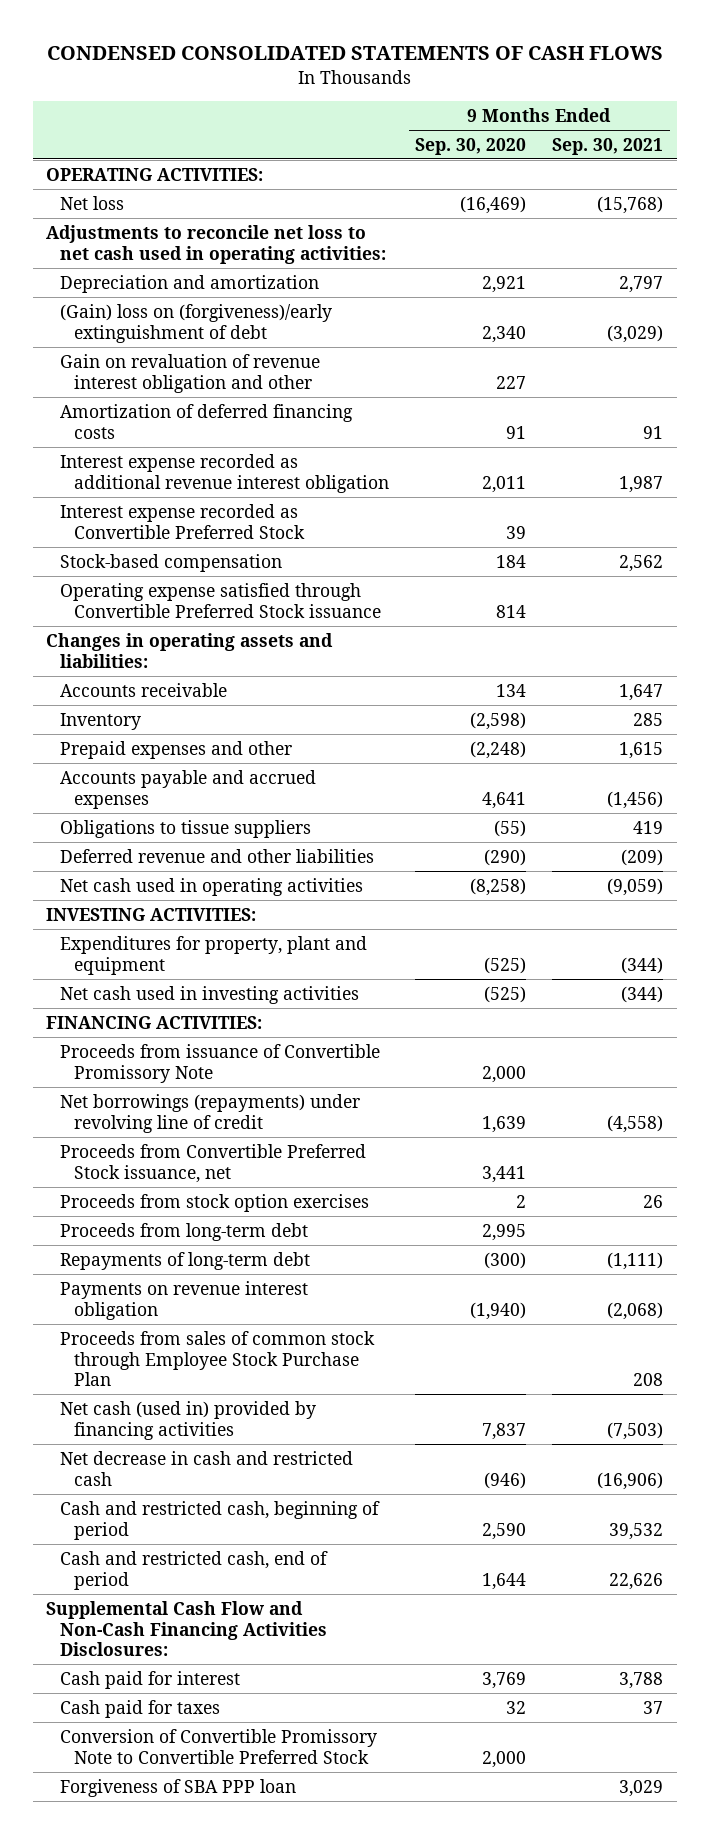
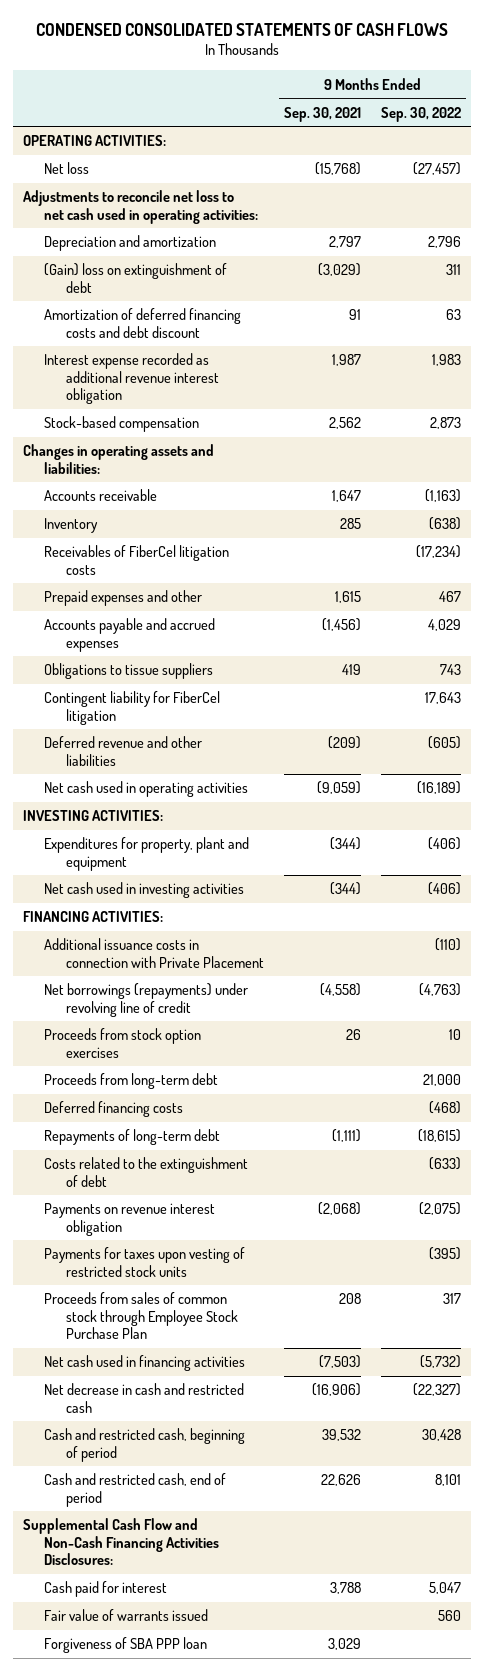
[415,137,527,155] Sep. 30, 2020 -> none
none -> [381,106,462,122] Sep. 30, 2022
[60,353,321,393] Gain on revaluation of revenue interest obligation and other -> none
[60,303,333,343] (Gain) loss on (forgiveness)/early extinguishment of debt -> [44,263,228,293] (Gain) loss on extinguishment of debt
[60,403,354,439] Amortization of deferred financing costs -> [44,308,242,338] Amortization of deferred financing costs and debt discount
[60,503,305,539] Interest expense recorded as Convertible Preferred Stock -> none
[60,582,381,618] Operating expense satisfied through Convertible Preferred Stock issuance -> none
none -> [44,545,230,575] Receivables of FiberCel litigation costs
none -> [44,691,221,725] Contingent liability for FiberCel litigation
[60,1043,381,1083] Proceeds from issuance of Convertible Promissory Note -> none
none -> [44,938,265,968] Additional issuance costs in connection with Private Placement
[60,1143,367,1183] Proceeds from Convertible Preferred Stock issuance, net -> none
none -> [44,1101,184,1118] Deferred financing costs
none -> [44,1157,249,1187] Costs related to the extinguishment of debt
none -> [44,1247,246,1277] Payments for taxes upon vesting of restricted stock units
[60,1400,317,1440] Net cash (used in) provided by financing activities -> [44,1355,246,1372] Net cash used in financing activities
[60,1699,221,1718] Cash paid for taxes -> none
[60,1728,378,1764] Conversion of Convertible Promissory Note to Convertible Preferred Stock -> none
none -> [44,1609,209,1622] Fair value of warrants issued

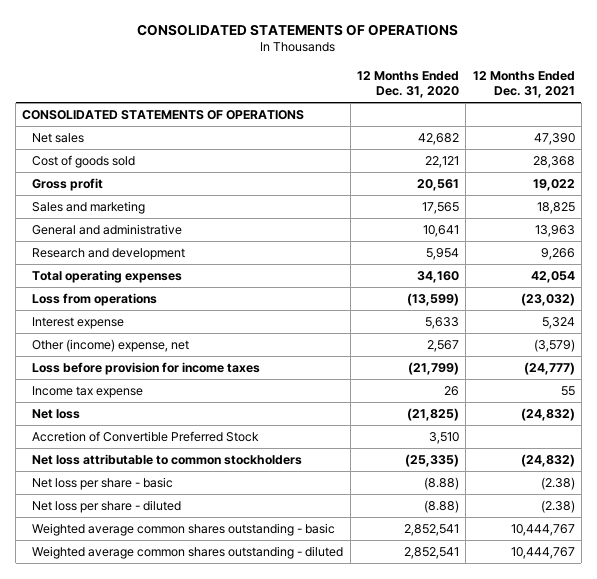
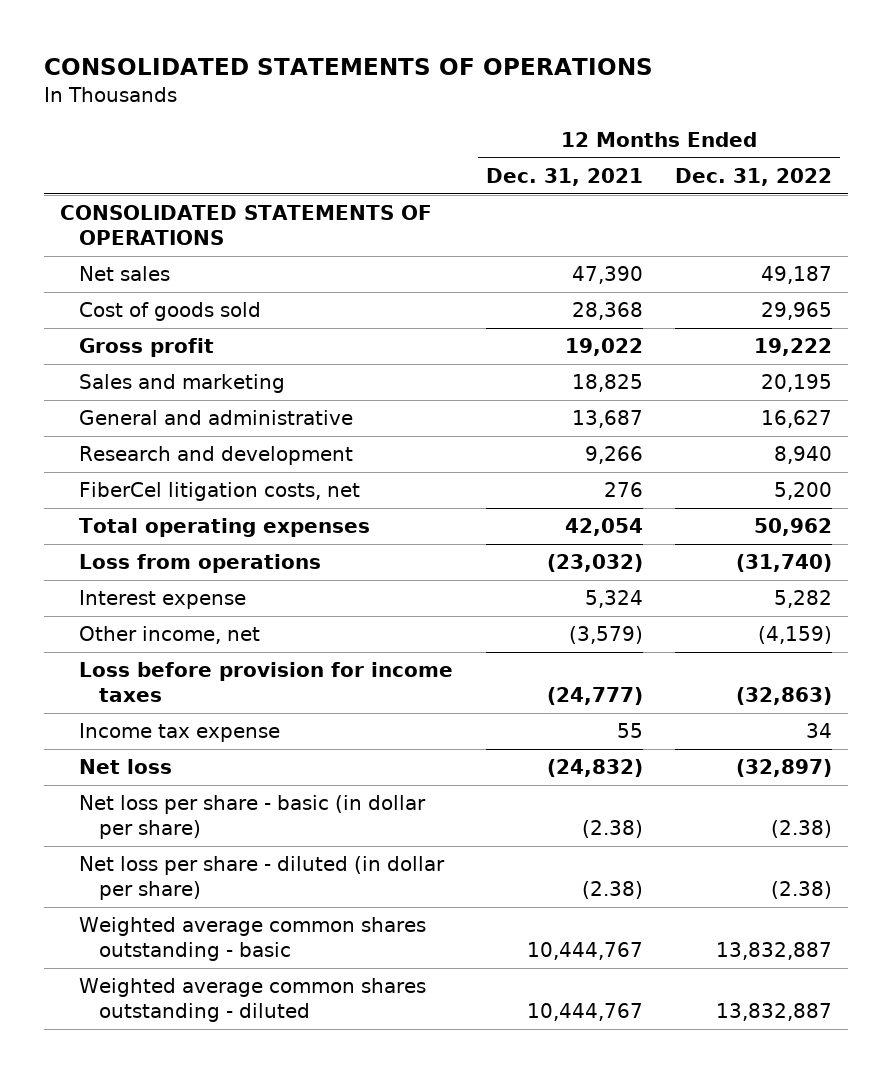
[357,70,460,99] 12 Months Ended Dec. 31, 2020 -> none
none -> [674,168,832,187] Dec. 31, 2022
[534,225,575,238] 13,963 -> [571,410,643,429] 13,687
none -> [79,482,361,502] FiberCel litigation costs, net
[32,339,190,353] Other (income) expense, net -> [79,626,261,645] Other income, net
[32,431,260,443] Accretion of Convertible Preferred Stock -> none
[32,454,303,466] Net loss attributable to common stockholders -> none
[32,477,174,491] Net loss per share - basic -> [79,795,427,840] Net loss per share - basic (in dollar per share)
[32,500,182,514] Net loss per share - diluted -> [79,856,446,901] Net loss per share - diluted (in dollar per share)

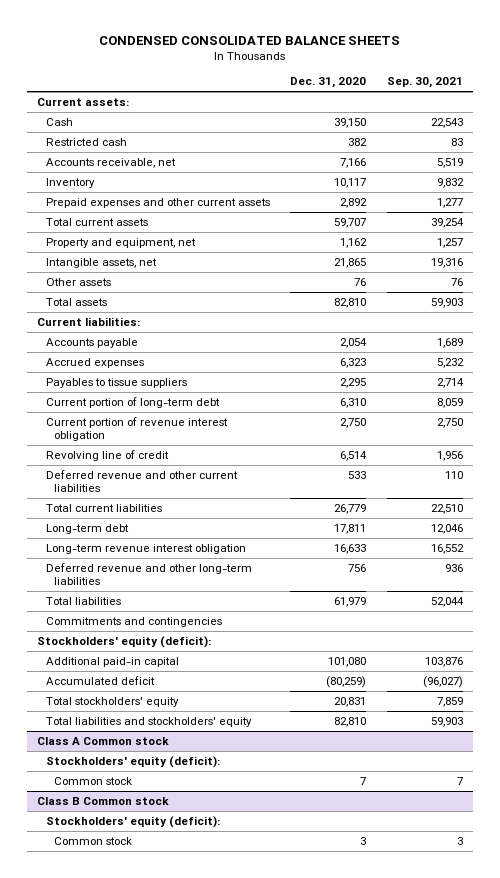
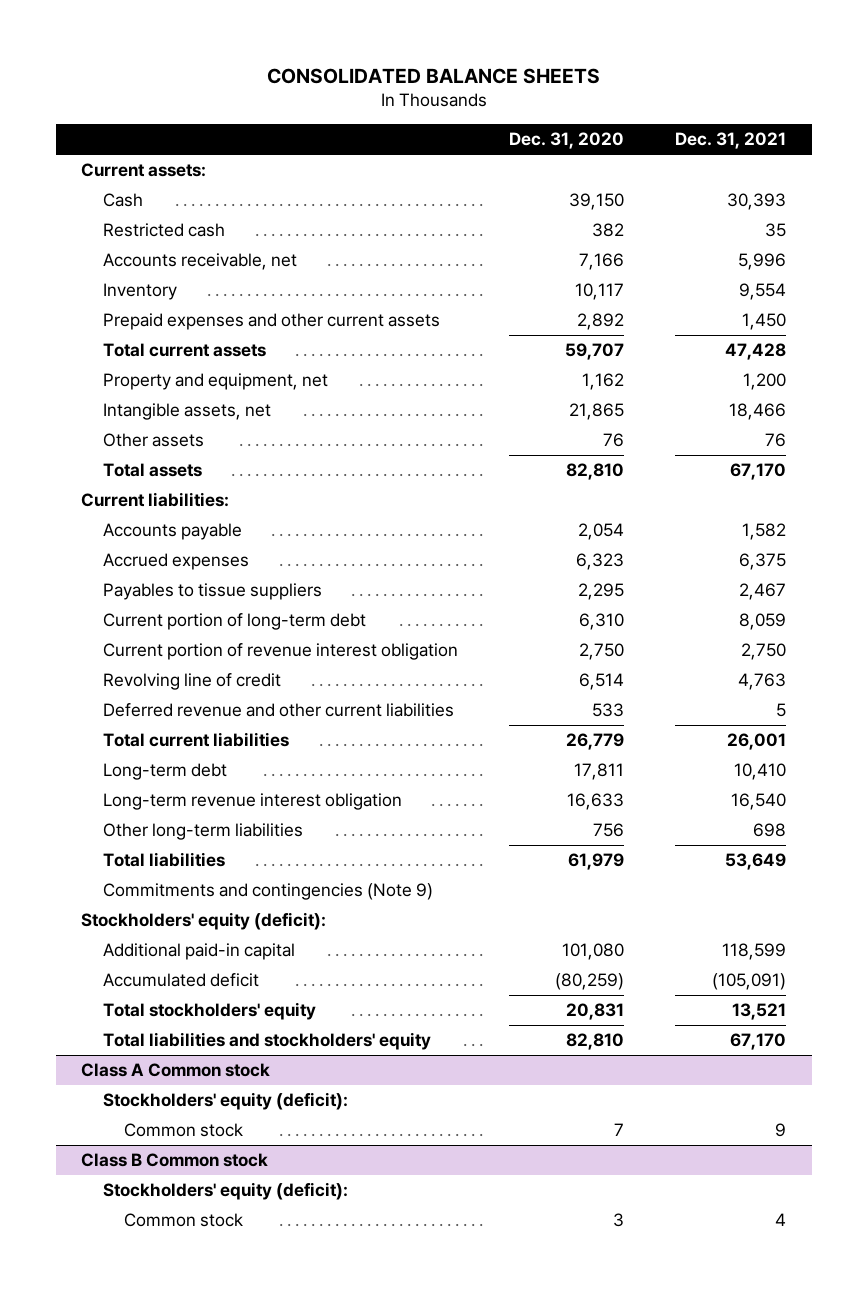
[99,35,401,45] CONDENSED CONSOLIDATED BALANCE SHEETS -> [266,67,600,84] CONSOLIDATED BALANCE SHEETS
[386,77,463,89] Sep. 30, 2021 -> none
none -> [675,132,787,150] Dec. 31, 2021
[45,562,252,586] Deferred revenue and other long-term liabilities -> [102,823,303,841] Other long-term liabilities
[45,616,222,627] Commitments and contingencies -> [102,883,433,901] Commitments and contingencies (Note 9)

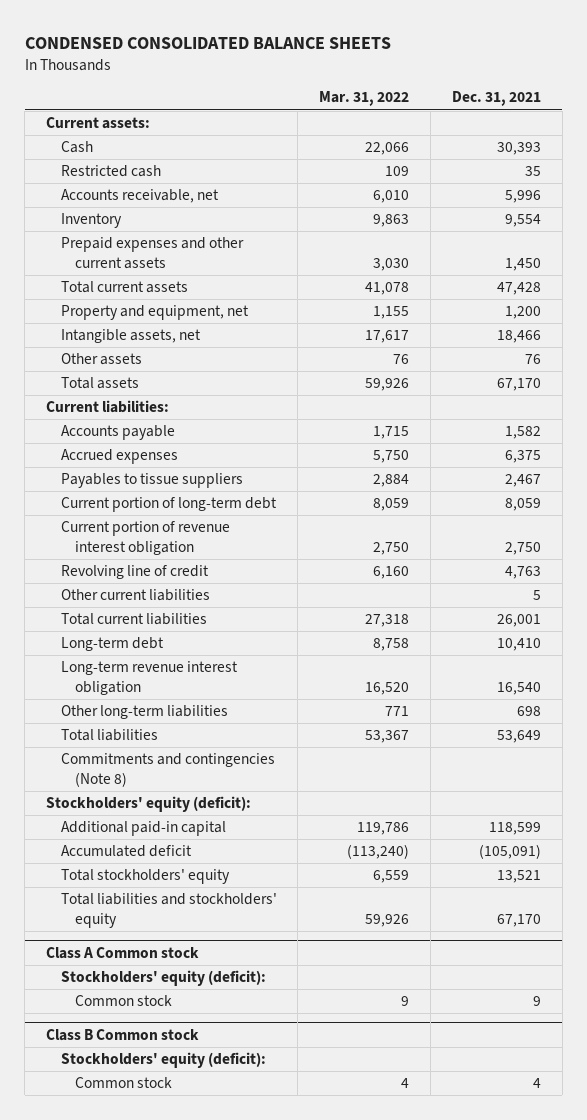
[266,67,600,84] CONSOLIDATED BALANCE SHEETS -> [24,36,391,49] CONDENSED CONSOLIDATED BALANCE SHEETS
[509,132,625,150] Dec. 31, 2020 -> none
none -> [319,91,410,107] Mar. 31, 2022
[102,703,454,718] Deferred revenue and other current liabilities -> [60,589,210,602] Other current liabilities
[102,883,433,901] Commitments and contingencies (Note 9) -> [60,753,275,788] Commitments and contingencies (Note 8)

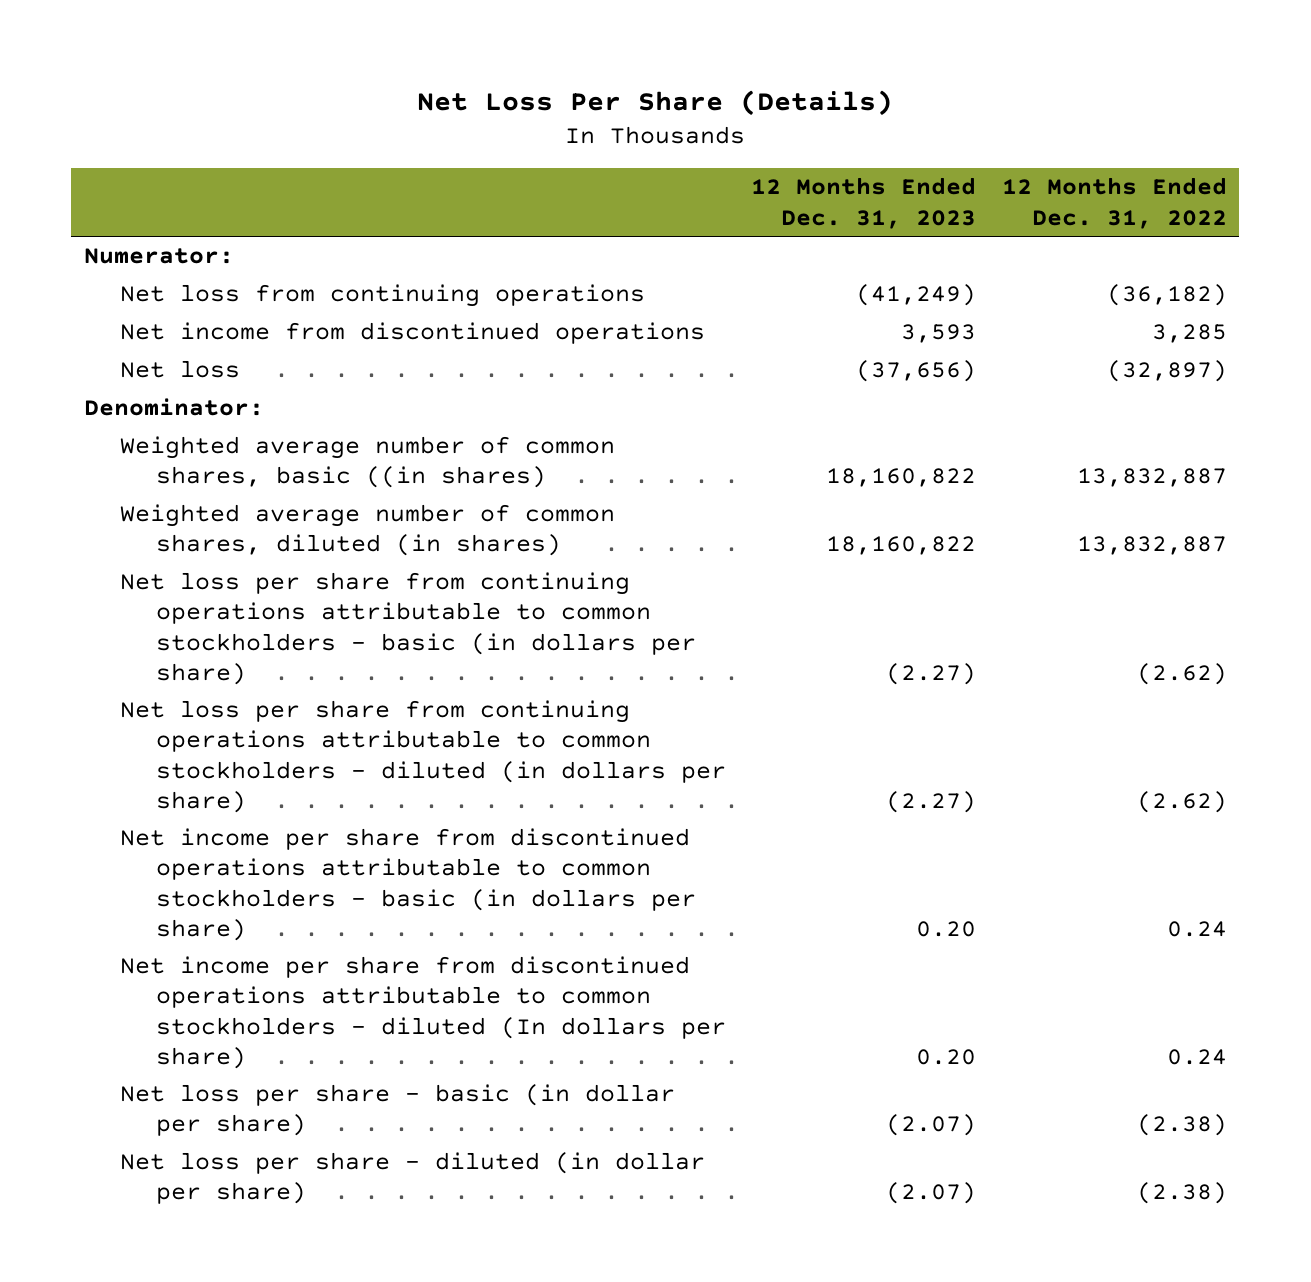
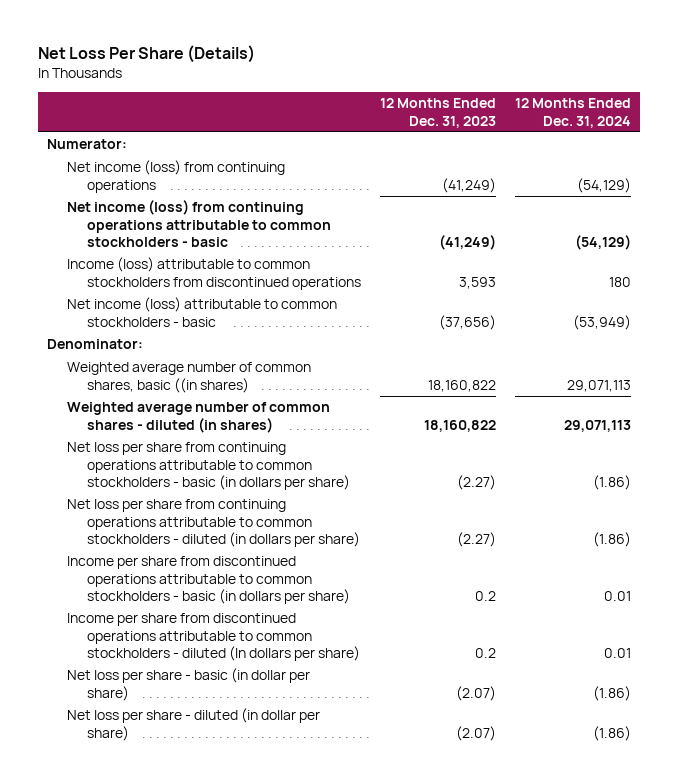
[1001,177,1227,229] 12 Months Ended Dec. 31, 2022 -> none
none -> [514,98,631,128] 12 Months Ended Dec. 31, 2024
none -> [67,160,286,193] Net income (loss) from continuing operations
[120,284,646,308] Net loss from continuing operations -> [67,200,332,247] Net income (loss) from continuing operations attributable to common stockholders - basic
[120,322,706,345] Net income from discontinued operations -> [67,257,362,290] Income (loss) attributable to common stockholders from discontinued operations
[120,360,241,379] Net loss -> [67,297,338,327] Net income (loss) attributable to common stockholders - basic
[120,504,616,557] Weighted average number of common shares, diluted (in shares) -> [67,402,331,433] Weighted average number of common shares - diluted (in shares)
[120,828,696,941] Net income per share from discontinued operations attributable to common stockholders - basic (in dollars per share) -> [67,556,351,604] Income per share from discontinued operations attributable to common stockholders - basic (in dollars per share)
[916,920,977,937] 0.20 -> [474,590,496,601] 0.2
[120,956,726,1069] Net income per share from discontinued operations attributable to common stockholders - diluted (In dollars per share) -> [67,613,361,661] Income per share from discontinued operations attributable to common stockholders - diluted (In dollars per share)
[916,1048,977,1065] 0.20 -> [474,647,496,658] 0.2

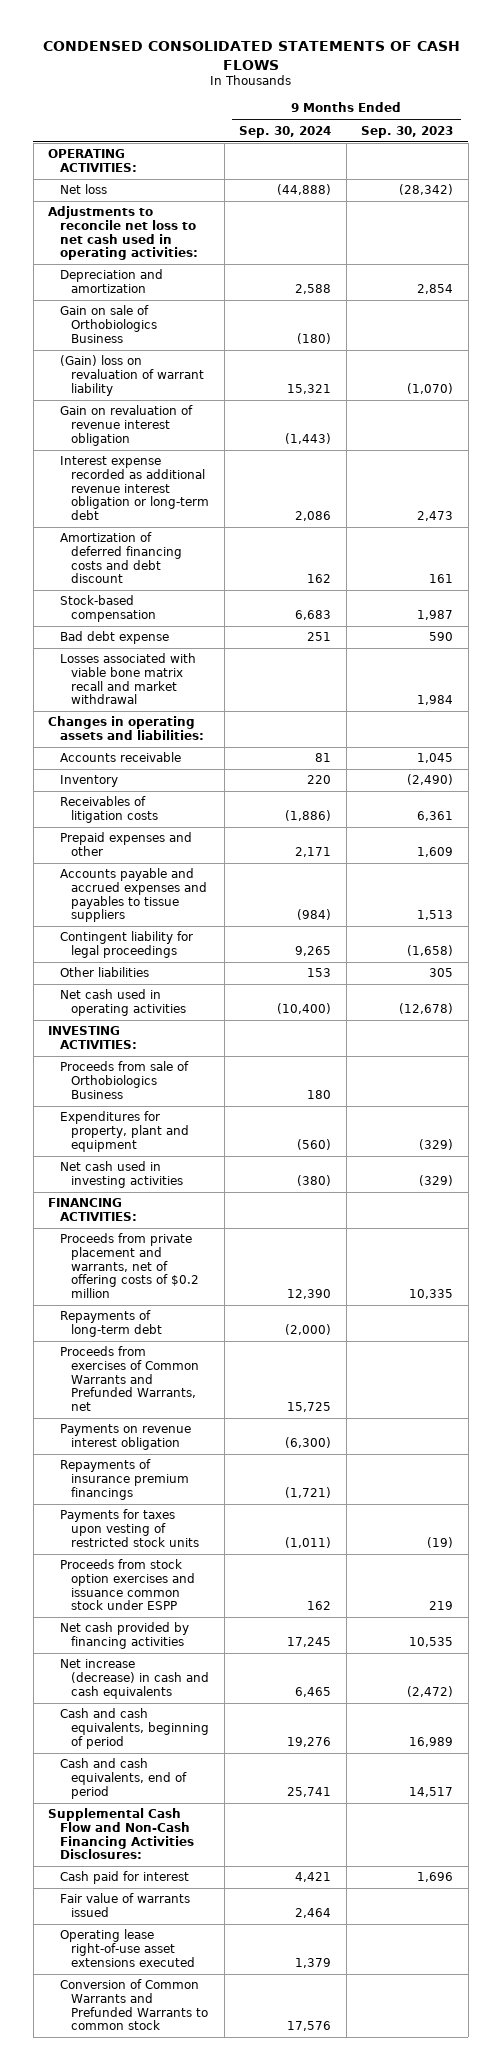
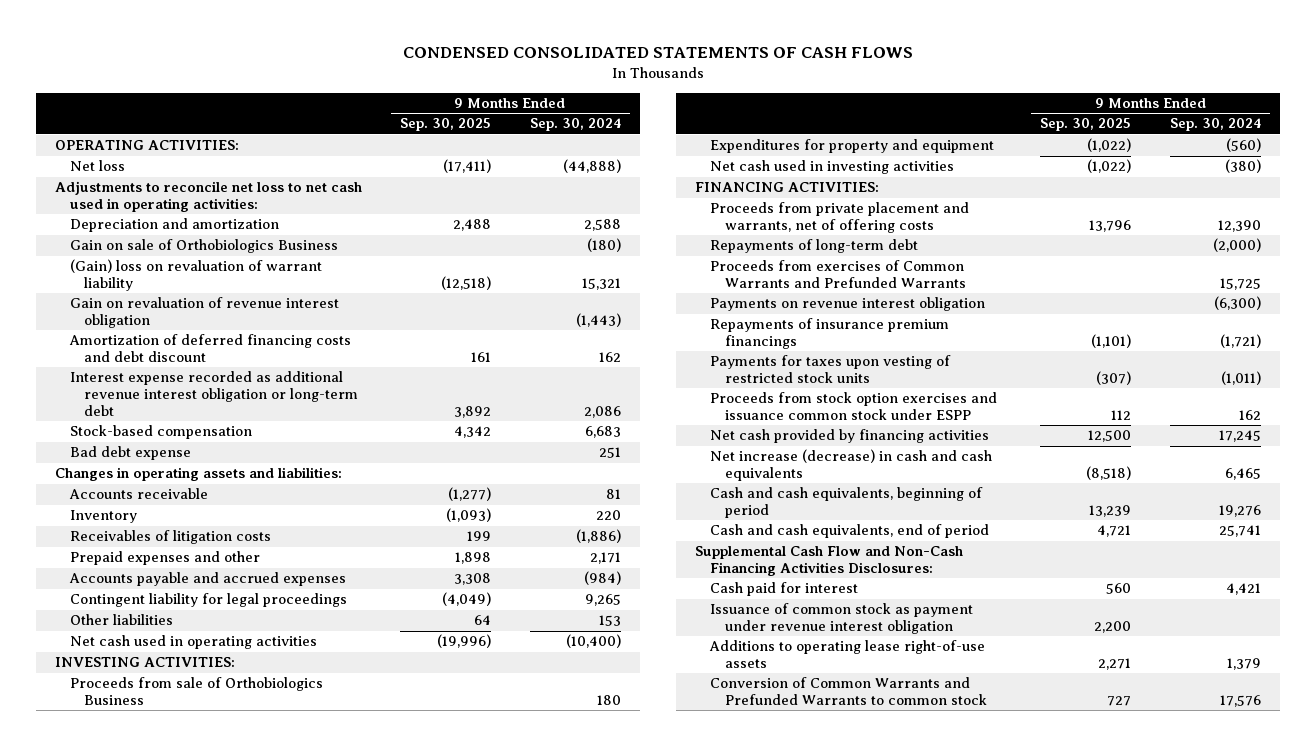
[361,125,454,138] Sep. 30, 2023 -> none
none -> [400,118,492,132] Sep. 30, 2025
[59,456,210,521] Interest expense recorded as additional revenue interest obligation or long-term debt -> [69,371,359,416] Interest expense recorded as additional revenue interest obligation or long-term debt
[59,653,196,705] Losses associated with viable bone matrix recall and market withdrawal -> none
[59,868,208,923] Accounts payable and accrued expenses and payables to tissue suppliers -> [68,572,346,587] Accounts payable and accrued expenses
[59,1111,190,1152] Expenditures for property, plant and equipment -> [709,139,994,154] Expenditures for property and equipment
[59,1233,200,1299] Proceeds from private placement and warrants, net of offering costs of $0.2 million -> [709,202,969,234] Proceeds from private placement and warrants, net of offering costs
[59,1346,200,1412] Proceeds from exercises of Common Warrants and Prefunded Warrants, net -> [709,260,966,289] Proceeds from exercises of Common Warrants and Prefunded Warrants
[59,1893,190,1918] Fair value of warrants issued -> none
none -> [709,603,973,635] Issuance of common stock as payment under revenue interest obligation
[59,1929,196,1967] Operating lease right-of-use asset extensions executed -> [708,640,985,669] Additions to operating lease right-of-use assets

